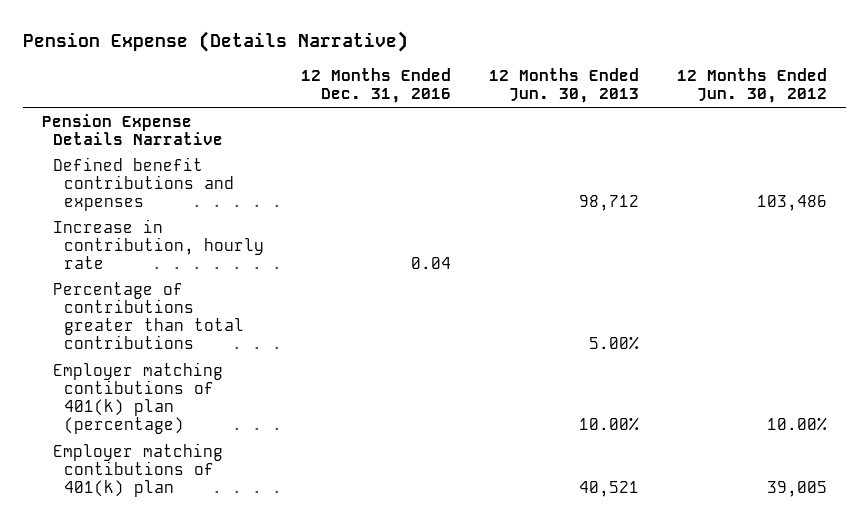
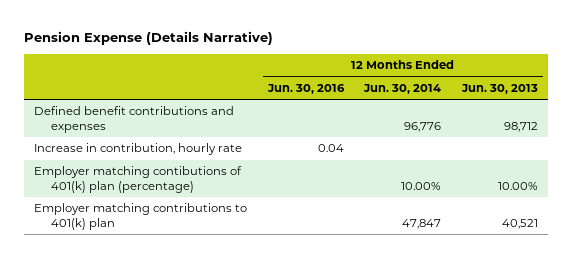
[301,68,452,104] 12 Months Ended Dec. 31, 2016 -> none
[676,68,827,104] 12 Months Ended Jun. 30, 2012 -> none
none -> [266,83,345,94] Jun. 30, 2016
none -> [363,83,442,94] Jun. 30, 2014
[41,113,223,145] Pension Expense Details Narrative -> none
[52,281,244,350] Percentage of contributions greater than total contributions -> none
[52,442,223,497] Employer matching contibutions of 401(k) plan -> [34,203,248,230] Employer matching contributions to 401(k) plan

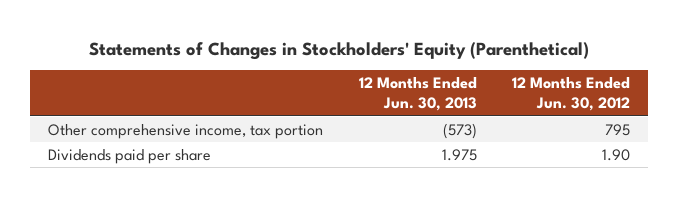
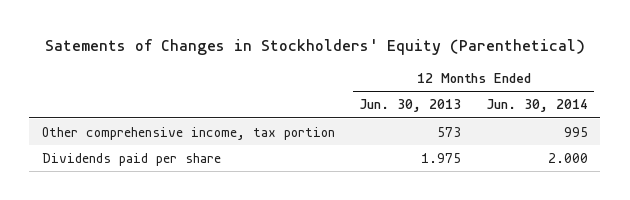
[89,41,590,60] Statements of Changes in Stockholders' Equity (Parenthetical) -> [44,39,585,56] Satements of Changes in Stockholders' Equity (Parenthetical)
[512,77,631,112] 12 Months Ended Jun. 30, 2012 -> none
none -> [486,99,589,113] Jun. 30, 2014
[442,122,477,139] (573) -> [437,127,462,138] 573

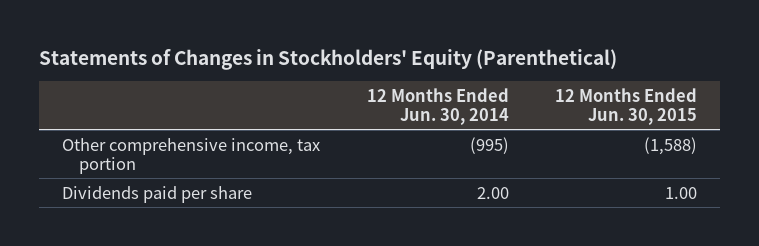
[44,39,585,56] Satements of Changes in Stockholders' Equity (Parenthetical) -> [39,48,618,70] Statements of Changes in Stockholders' Equity (Parenthetical)
[359,99,462,113] Jun. 30, 2013 -> none
none -> [554,87,697,125] 12 Months Ended Jun. 30, 2015
[564,127,589,138] 995 -> [469,136,509,154] (995)
[548,153,589,164] 2.000 -> [476,186,509,199] 2.00

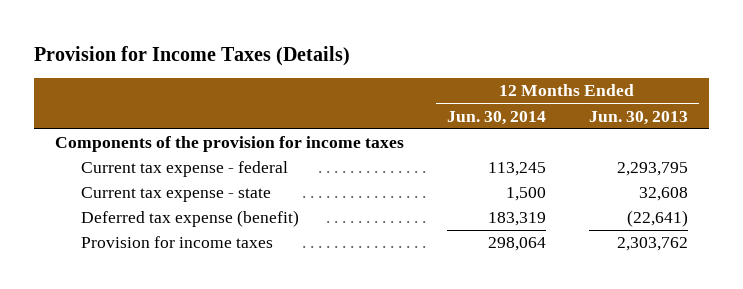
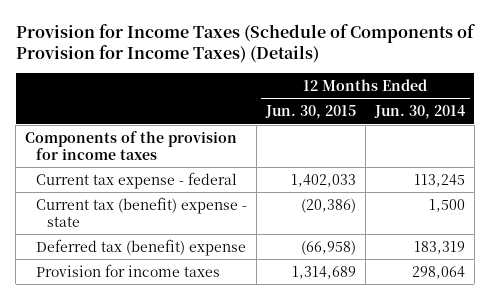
[33,45,350,66] Provision for Income Taxes (Details) -> [15,23,475,64] Provision for Income Taxes (Schedule of Components of Provision for Income Taxes) (Details)
[588,110,688,125] Jun. 30, 2013 -> none
none -> [265,105,357,120] Jun. 30, 2015
[80,187,271,203] Current tax expense - state -> [36,196,248,227] Current tax (benefit) expense - state
[80,210,299,228] Deferred tax expense (benefit) -> [36,238,247,256] Deferred tax (benefit) expense

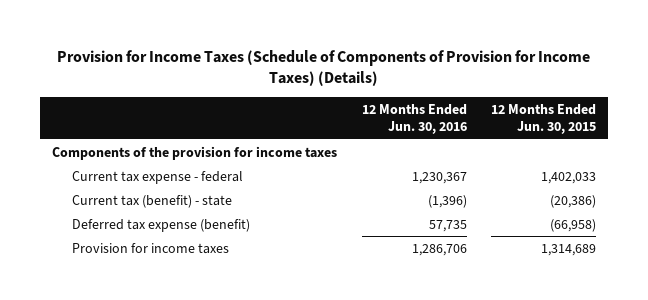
[373,105,465,120] Jun. 30, 2014 -> none
none -> [361,104,467,135] 12 Months Ended Jun. 30, 2016
[36,196,248,227] Current tax (benefit) expense - state -> [71,194,232,208] Current tax (benefit) - state
[36,238,247,256] Deferred tax (benefit) expense -> [71,218,250,232] Deferred tax expense (benefit)

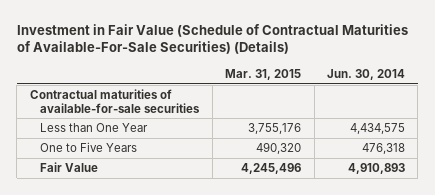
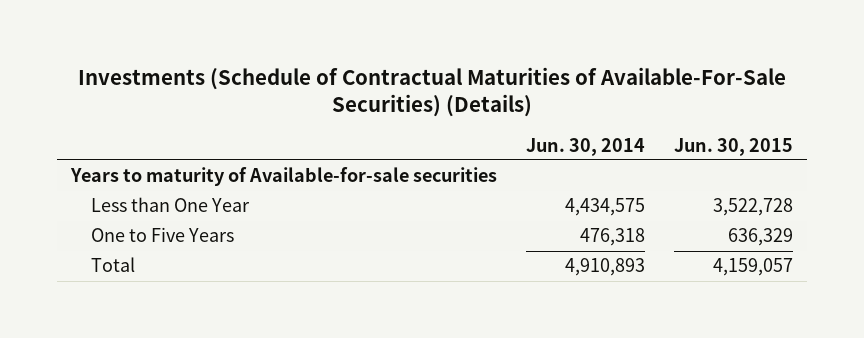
[16,23,408,55] Investment in Fair Value (Schedule of Contractual Maturities of Available-For-Sale Securities) (Details) -> [78,66,787,118] Investments (Schedule of Contractual Maturities of Available-For-Sale Securities) (Details)
[225,68,302,80] Mar. 31, 2015 -> none
none -> [674,137,794,156] Jun. 30, 2015
[29,89,201,113] Contractual maturities of available-for-sale securities -> [70,167,498,187] Years to maturity of Available-for-sale securities
[40,162,99,173] Fair Value -> [91,257,136,273] Total

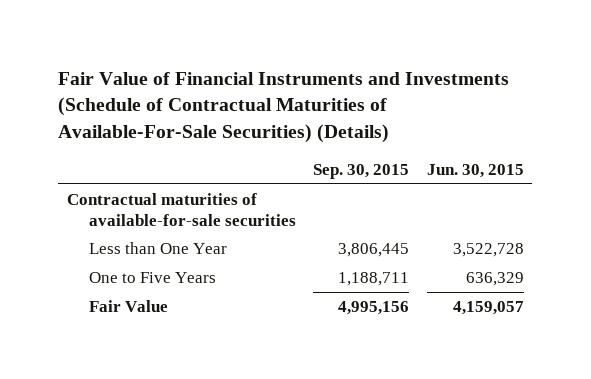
[78,66,787,118] Investments (Schedule of Contractual Maturities of Available-For-Sale Securities) (Details) -> [58,71,510,143] Fair Value of Financial Instruments and Investments (Schedule of Contractual Maturities of Available-For-Sale Securities) (Details)
[526,137,646,156] Jun. 30, 2014 -> none
none -> [313,163,410,179] Sep. 30, 2015
[70,167,498,187] Years to maturity of Available-for-sale securities -> [66,192,297,226] Contractual maturities of available-for-sale securities
[91,257,136,273] Total -> [89,299,169,312] Fair Value

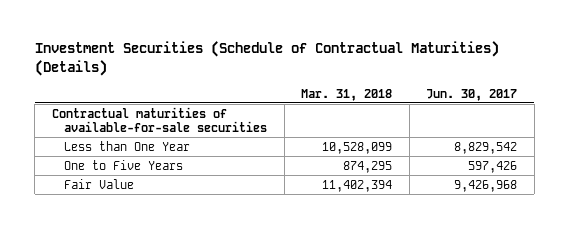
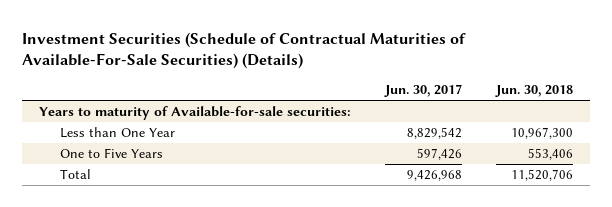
[34,41,499,76] Investment Securities (Schedule of Contractual Maturities) (Details) -> [21,31,466,70] Investment Securities (Schedule of Contractual Maturities of Available-For-Sale Securities) (Details)
[301,88,393,101] Mar. 31, 2018 -> none
none -> [495,85,574,98] Jun. 30, 2018
[51,106,268,132] Contractual maturities of available-for-sale securities -> [39,106,352,121] Years to maturity of Available-for-sale securities:
[64,178,135,189] Fair Value -> [59,169,91,180] Total

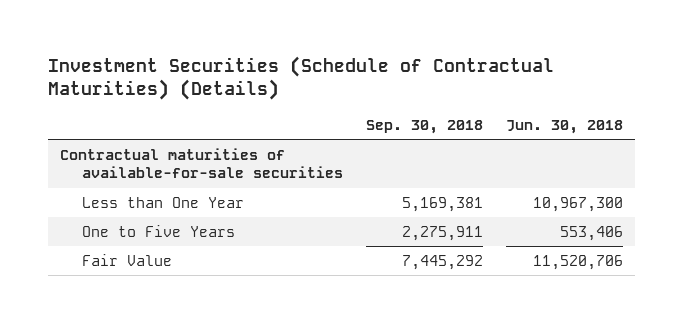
[21,31,466,70] Investment Securities (Schedule of Contractual Maturities of Available-For-Sale Securities) (Details) -> [48,55,555,101] Investment Securities (Schedule of Contractual Maturities) (Details)
[384,84,463,98] Jun. 30, 2017 -> none
none -> [365,120,483,135] Sep. 30, 2018
[39,106,352,121] Years to maturity of Available-for-sale securities: -> [59,147,343,179] Contractual maturities of available-for-sale securities
[59,169,91,180] Total -> [81,253,172,266] Fair Value

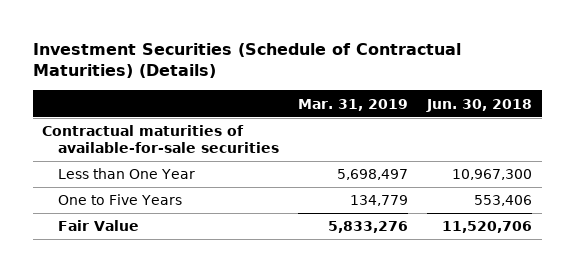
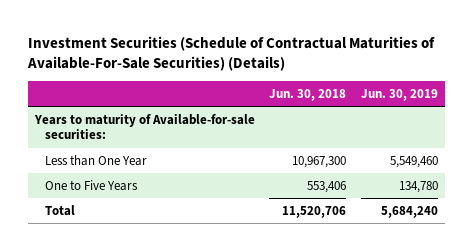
[32,42,461,79] Investment Securities (Schedule of Contractual Maturities) (Details) -> [26,36,435,72] Investment Securities (Schedule of Contractual Maturities of Available-For-Sale Securities) (Details)
[297,98,408,111] Mar. 31, 2019 -> none
none -> [360,88,438,101] Jun. 30, 2019
[42,125,279,153] Contractual maturities of available-for-sale securities -> [34,113,256,140] Years to maturity of Available-for-sale securities:
[57,220,139,232] Fair Value -> [45,204,76,216] Total

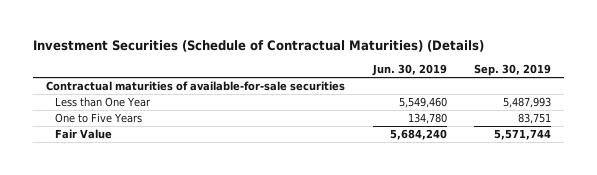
[26,36,435,72] Investment Securities (Schedule of Contractual Maturities of Available-For-Sale Securities) (Details) -> [32,39,484,52] Investment Securities (Schedule of Contractual Maturities) (Details)
[269,88,347,101] Jun. 30, 2018 -> none
none -> [473,64,551,77] Sep. 30, 2019
[34,113,256,140] Years to maturity of Available-for-sale securities: -> [46,81,346,92] Contractual maturities of available-for-sale securities
[45,204,76,216] Total -> [54,129,112,140] Fair Value

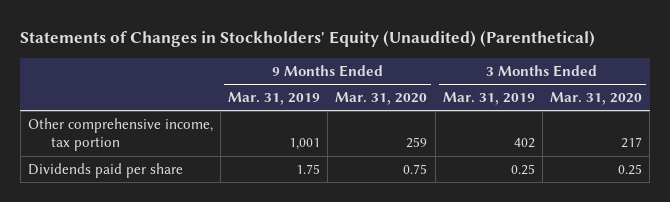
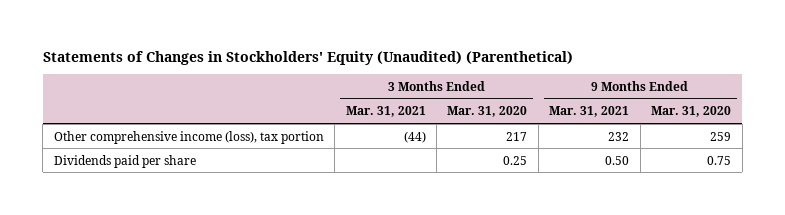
[228,92,321,106] Mar. 31, 2019 -> none
[442,92,535,106] Mar. 31, 2019 -> none
none -> [345,106,426,118] Mar. 31, 2021
none -> [549,106,630,118] Mar. 31, 2021
[27,117,213,152] Other comprehensive income, tax portion -> [53,130,324,144] Other comprehensive income (loss), tax portion

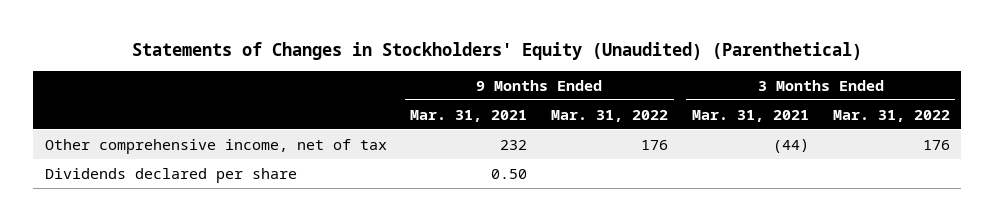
[447,106,528,118] Mar. 31, 2020 -> none
[651,106,732,118] Mar. 31, 2020 -> none
none -> [551,109,669,122] Mar. 31, 2022
none -> [832,109,950,122] Mar. 31, 2022
[53,130,324,144] Other comprehensive income (loss), tax portion -> [44,138,387,154] Other comprehensive income, net of tax
[53,154,196,168] Dividends paid per share -> [44,167,297,183] Dividends declared per share

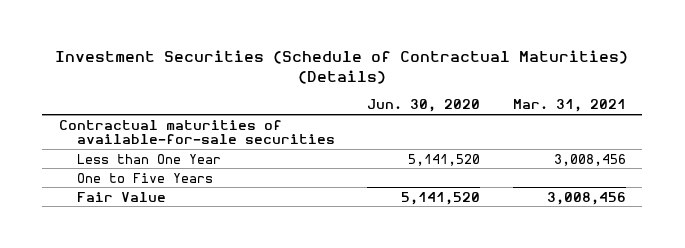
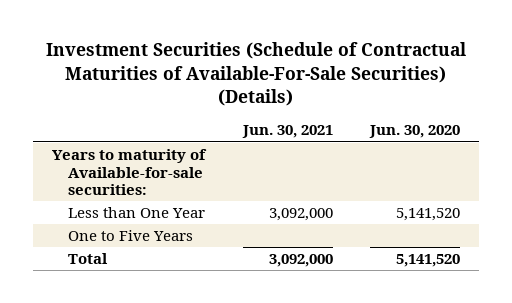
[55,50,629,85] Investment Securities (Schedule of Contractual Maturities) (Details) -> [45,42,466,107] Investment Securities (Schedule of Contractual Maturities of Available-For-Sale Securities) (Details)
[512,99,626,113] Mar. 31, 2021 -> none
none -> [241,125,333,139] Jun. 30, 2021
[58,119,335,145] Contractual maturities of available-for-sale securities -> [51,149,207,196] Years to maturity of Available-for-sale securities:
[76,191,166,202] Fair Value -> [68,253,109,265] Total

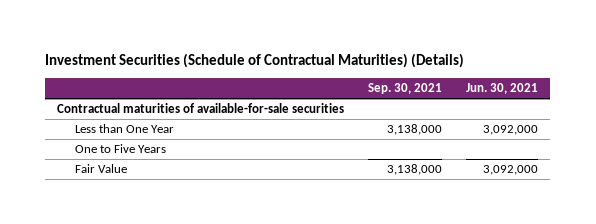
[45,42,466,107] Investment Securities (Schedule of Contractual Maturities of Available-For-Sale Securities) (Details) -> [45,53,465,69] Investment Securities (Schedule of Contractual Maturities) (Details)
[369,125,461,139] Jun. 30, 2020 -> none
none -> [368,83,443,95] Sep. 30, 2021
[51,149,207,196] Years to maturity of Available-for-sale securities: -> [57,103,345,114] Contractual maturities of available-for-sale securities
[68,253,109,265] Total -> [74,164,127,174] Fair Value

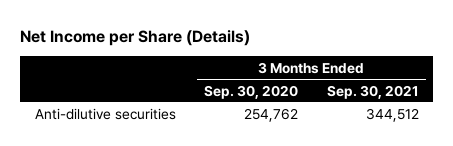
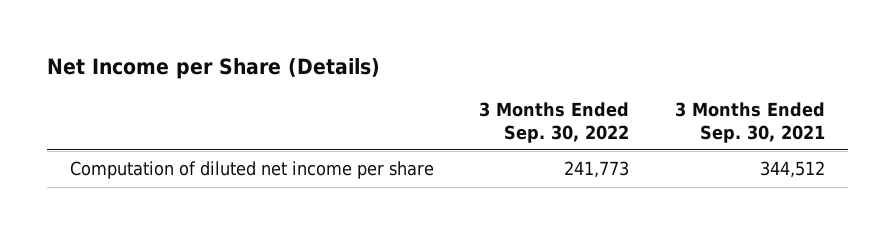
[204,84,299,99] Sep. 30, 2020 -> none
none -> [479,102,630,143] 3 Months Ended Sep. 30, 2022
[34,108,176,121] Anti-dilutive securities -> [69,161,434,180] Computation of diluted net income per share

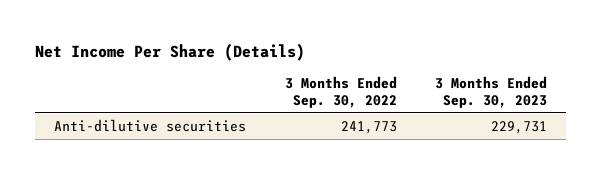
[46,58,380,80] Net Income per Share (Details) -> [35,42,306,61] Net Income Per Share (Details)
[674,102,825,143] 3 Months Ended Sep. 30, 2021 -> none
none -> [434,76,547,109] 3 Months Ended Sep. 30, 2023
[69,161,434,180] Computation of diluted net income per share -> [54,119,247,133] Anti-dilutive securities

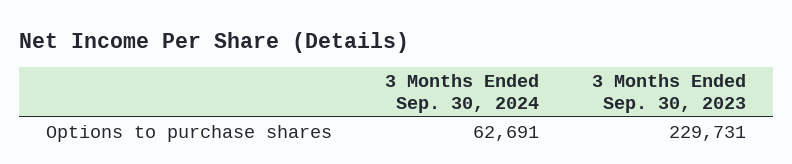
[284,76,397,109] 3 Months Ended Sep. 30, 2022 -> none
none -> [384,73,539,114] 3 Months Ended Sep. 30, 2024
[54,119,247,133] Anti-dilutive securities -> [45,124,332,142] Options to purchase shares

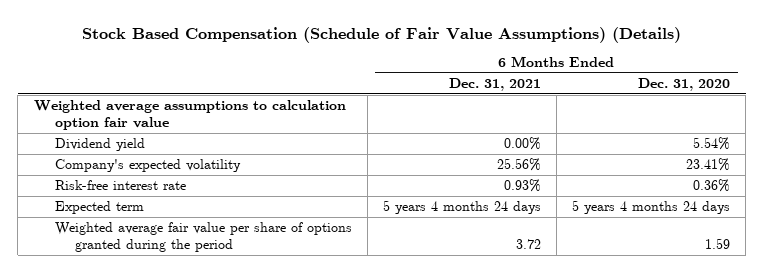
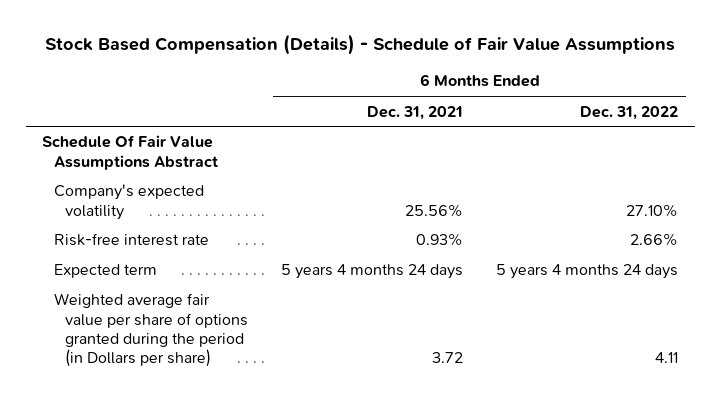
[81,26,681,43] Stock Based Compensation (Schedule of Fair Value Assumptions) (Details) -> [45,34,676,56] Stock Based Compensation (Details) - Schedule of Fair Value Assumptions
[638,77,731,91] Dec. 31, 2020 -> none
none -> [580,105,679,120] Dec. 31, 2022
[33,99,346,130] Weighted average assumptions to calculation option fair value -> none
[54,137,145,151] Dividend yield -> none
none -> [42,135,218,170] Schedule Of Fair Value Assumptions Abstract
[54,221,352,252] Weighted average fair value per share of options granted during the period -> [53,293,249,367] Weighted average fair value per share of options granted during the period (in Dollars per share)

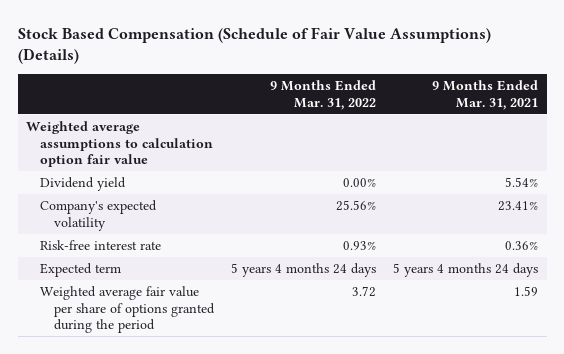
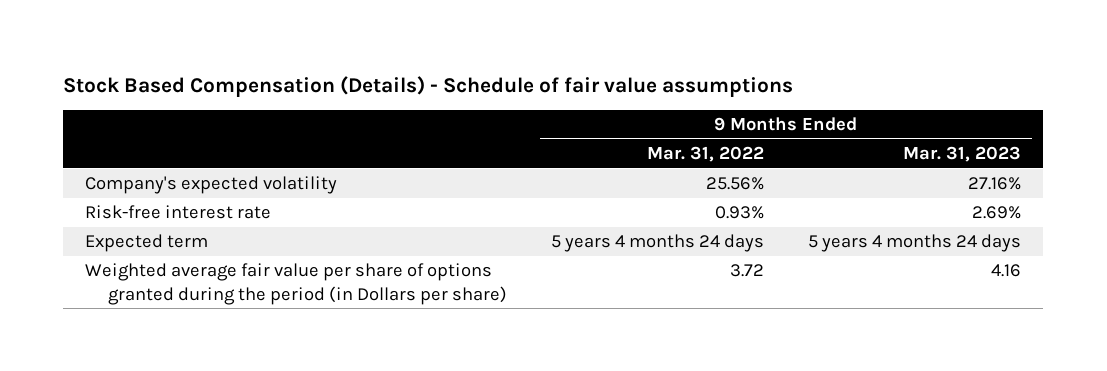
[17,27,491,65] Stock Based Compensation (Schedule of Fair Value Assumptions) (Details) -> [63,75,794,97] Stock Based Compensation (Details) - Schedule of fair value assumptions
[432,80,539,110] 9 Months Ended Mar. 31, 2021 -> none
none -> [903,146,1022,163] Mar. 31, 2023
[26,121,214,168] Weighted average assumptions to calculation option fair value -> none
[40,177,127,192] Dividend yield -> none
[40,286,215,334] Weighted average fair value per share of options granted during the period -> [85,263,508,305] Weighted average fair value per share of options granted during the period (in Dollars per share)

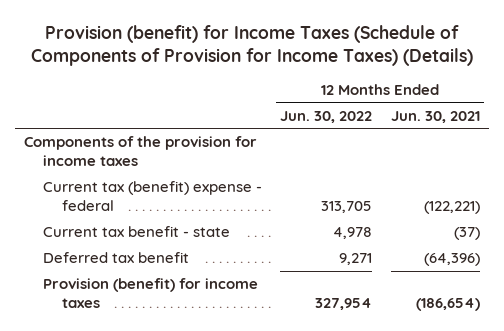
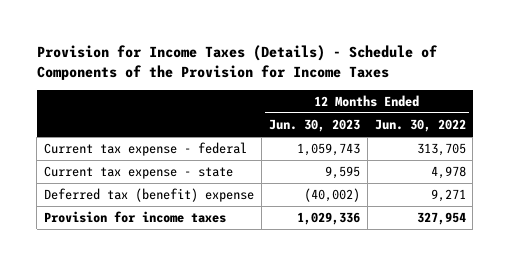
[30,24,473,66] Provision (benefit) for Income Taxes (Schedule of Components of Provision for Income Taxes) (Details) -> [36,44,438,80] Provision for Income Taxes (Details) - Schedule of Components of the Provision for Income Taxes
[390,110,480,123] Jun. 30, 2021 -> none
none -> [268,119,360,133] Jun. 30, 2023
[24,136,258,167] Components of the provision for income taxes -> none
[43,181,263,212] Current tax (benefit) expense - federal -> [44,142,248,157] Current tax expense - federal
[43,226,231,238] Current tax benefit - state -> [44,166,234,180] Current tax expense - state
[43,252,190,264] Deferred tax benefit -> [44,188,255,203] Deferred tax (benefit) expense
[43,278,259,309] Provision (benefit) for income taxes -> [44,211,227,224] Provision for income taxes

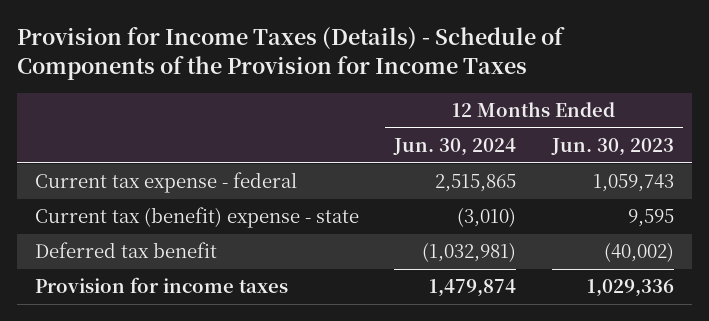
[374,119,466,133] Jun. 30, 2022 -> none
none -> [393,138,517,157] Jun. 30, 2024
[44,166,234,180] Current tax expense - state -> [34,207,359,229] Current tax (benefit) expense - state
[44,188,255,203] Deferred tax (benefit) expense -> [34,242,217,259] Deferred tax benefit

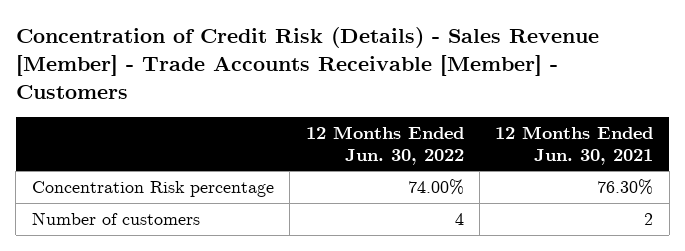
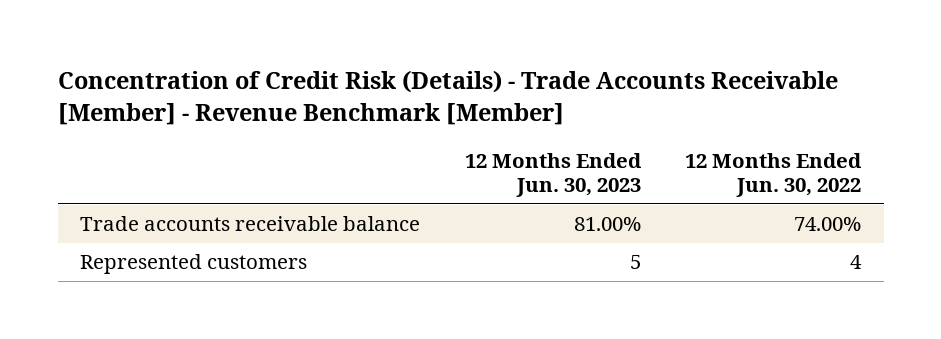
[15,27,599,99] Concentration of Credit Risk (Details) - Sales Revenue [Member] - Trade Accounts Receivable [Member] - Customers -> [57,70,838,126] Concentration of Credit Risk (Details) - Trade Accounts Receivable [Member] - Revenue Benchmark [Member]
[495,125,654,165] 12 Months Ended Jun. 30, 2021 -> none
none -> [464,152,642,198] 12 Months Ended Jun. 30, 2023
[31,180,274,197] Concentration Risk percentage -> [79,216,420,232] Trade accounts receivable balance
[31,211,200,225] Number of customers -> [79,254,307,275] Represented customers

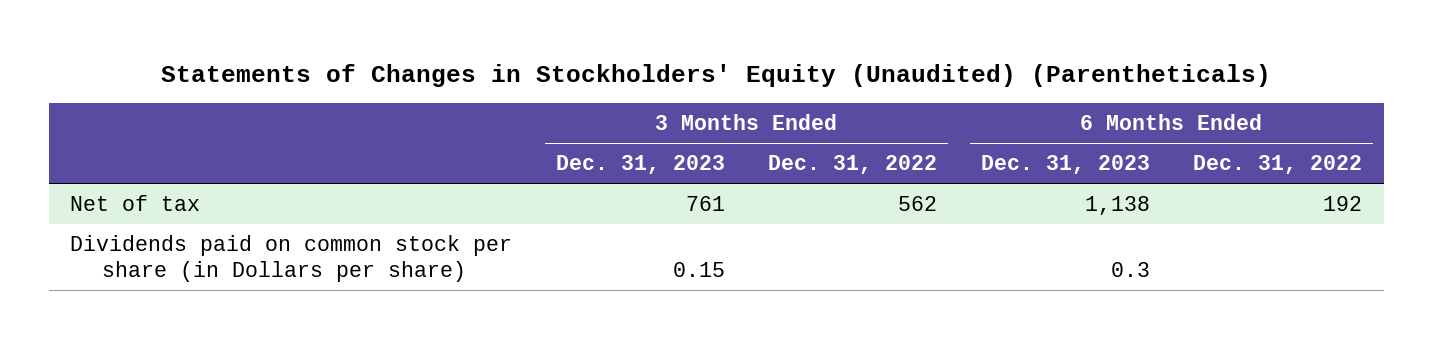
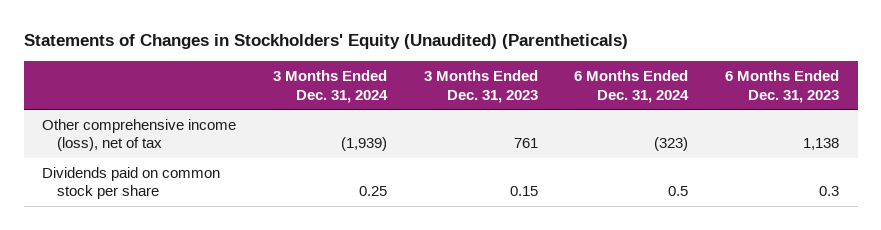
[768,155,938,175] Dec. 31, 2022 -> none
[1192,155,1362,175] Dec. 31, 2022 -> none
none -> [272,70,388,103] 3 Months Ended Dec. 31, 2024
none -> [574,70,690,103] 6 Months Ended Dec. 31, 2024
[70,195,201,212] Net of tax -> [41,118,236,152] Other comprehensive income (loss), net of tax
[70,235,513,283] Dividends paid on common stock per share (in Dollars per share) -> [41,166,220,200] Dividends paid on common stock per share

